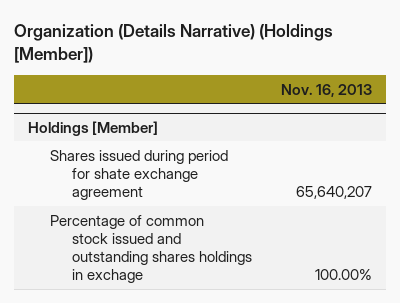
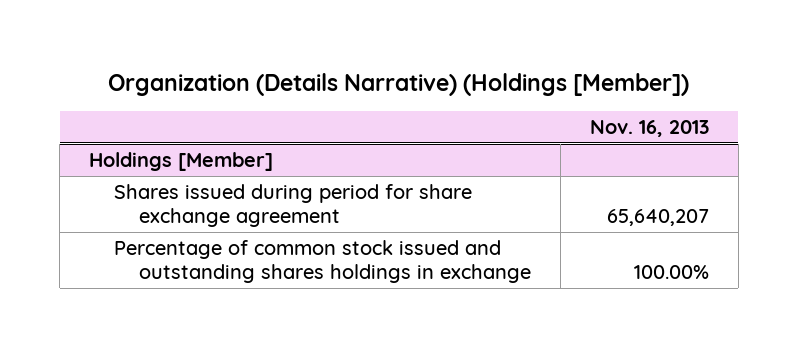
[50,149,229,201] Shares issued during period for shate exchange agreement -> [114,183,473,228] Shares issued during period for share exchange agreement
[50,214,253,284] Percentage of common stock issued and outstanding shares holdings in exchage -> [114,239,532,284] Percentage of common stock issued and outstanding shares holdings in exchange

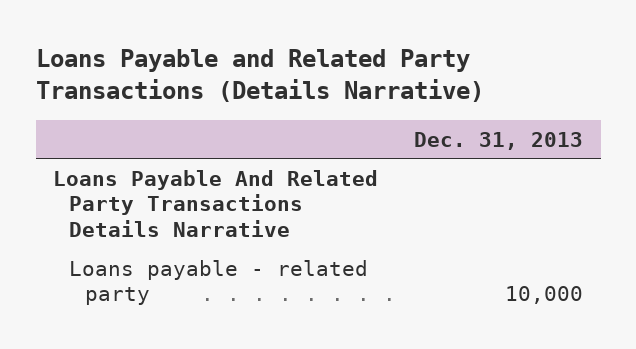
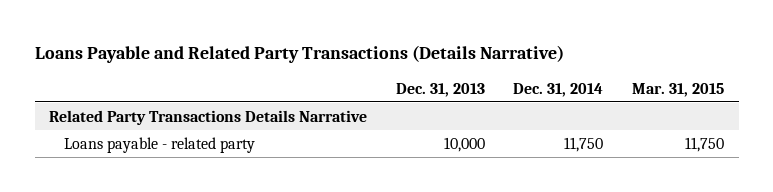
none -> [513,82,604,97] Dec. 31, 2014
none -> [632,82,725,97] Mar. 31, 2015
[53,169,379,237] Loans Payable And Related Party Transactions Details Narrative -> [48,110,367,126] Related Party Transactions Details Narrative

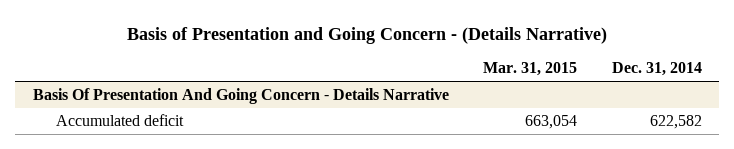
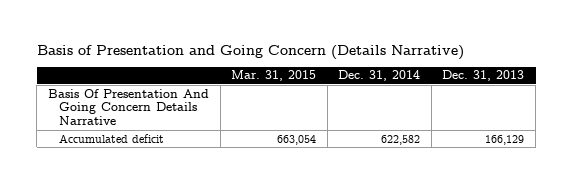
[127,26,608,44] Basis of Presentation and Going Concern - (Details Narrative) -> [36,45,464,61] Basis of Presentation and Going Concern (Details Narrative)
none -> [442,70,525,82] Dec. 31, 2013
[32,87,449,104] Basis Of Presentation And Going Concern - Details Narrative -> [48,88,210,126] Basis Of Presentation And Going Concern Details Narrative

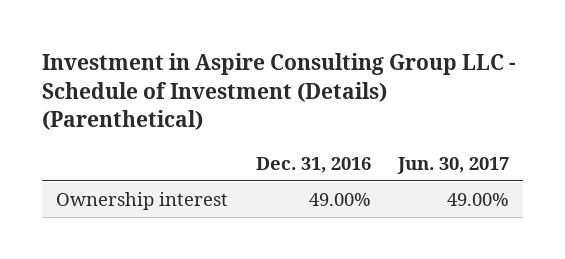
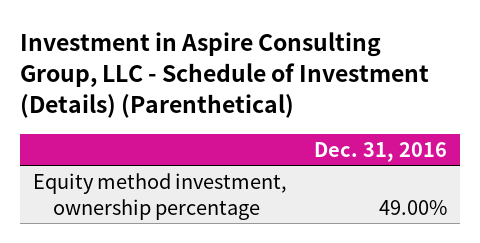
[41,53,516,131] Investment in Aspire Consulting Group LLC - Schedule of Investment (Details) (Parenthetical) -> [19,32,429,119] Investment in Aspire Consulting Group, LLC - Schedule of Investment (Details) (Parenthetical)
[397,156,510,174] Jun. 30, 2017 -> none
[55,192,228,211] Ownership interest -> [33,173,288,220] Equity method investment, ownership percentage

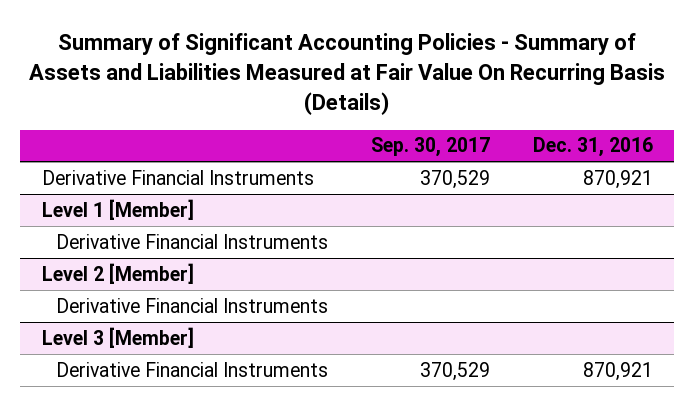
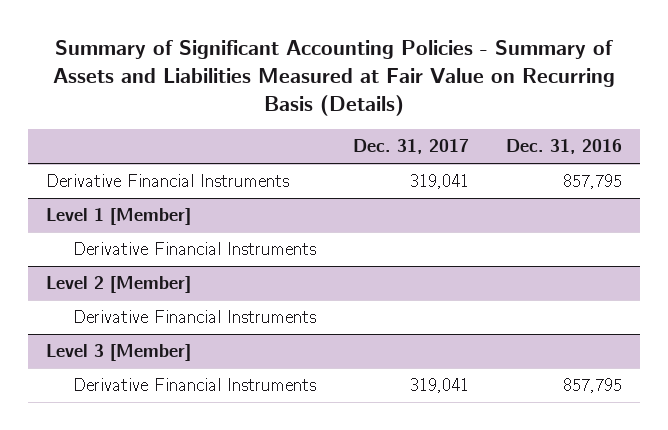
[29,33,666,116] Summary of Significant Accounting Policies - Summary of Assets and Liabilities Measured at Fair Value On Recurring Basis (Details) -> [52,40,615,116] Summary of Significant Accounting Policies - Summary of Assets and Liabilities Measured at Fair Value on Recurring Basis (Details)
[371,137,491,158] Sep. 30, 2017 -> none
none -> [353,139,470,155] Dec. 31, 2017
[582,169,653,189] 870,921 -> [562,174,622,190] 857,795
[582,361,653,381] 870,921 -> [562,378,622,394] 857,795

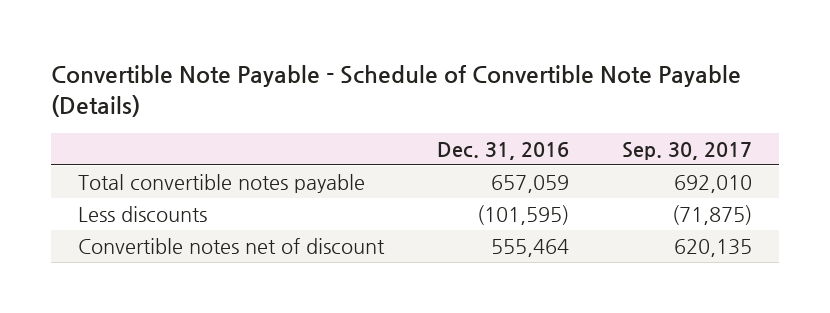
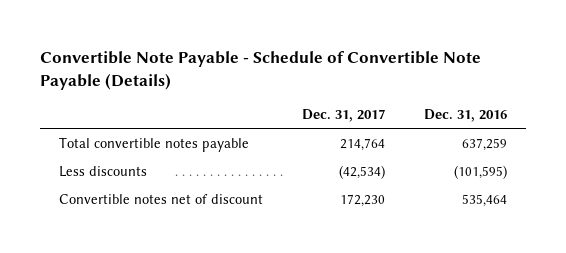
[622,141,753,160] Sep. 30, 2017 -> none
none -> [302,109,386,123] Dec. 31, 2017
[491,175,570,194] 657,059 -> [461,137,507,151] 637,259
[491,239,570,258] 555,464 -> [461,193,507,207] 535,464

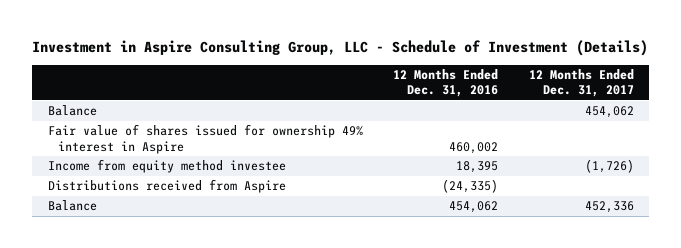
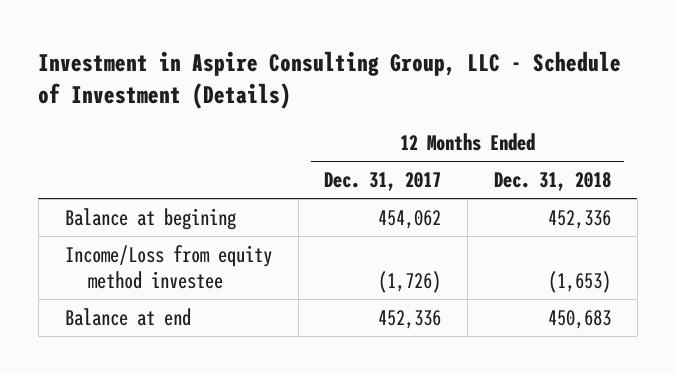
[393,68,499,98] 12 Months Ended Dec. 31, 2016 -> none
none -> [494,172,612,192] Dec. 31, 2018
[47,124,363,154] Fair value of shares issued for ownership 49% interest in Aspire -> none
[47,179,286,194] Distributions received from Aspire -> none
[47,105,97,117] Balance -> [64,207,236,230] Balance at begining
[47,159,286,174] Income from equity method investee -> [64,244,272,289] Income/Loss from equity method investee
[47,200,97,212] Balance -> [64,307,191,326] Balance at end

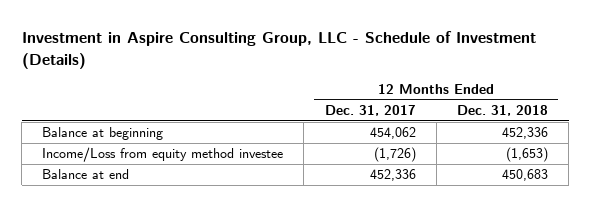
[64,207,236,230] Balance at begining -> [42,127,164,141] Balance at beginning

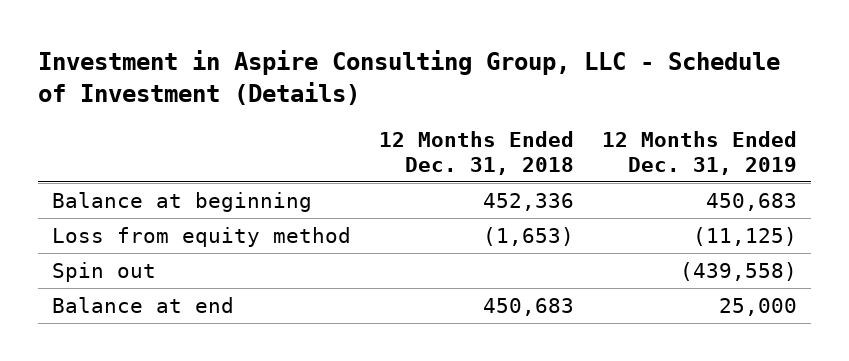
[324,104,416,116] Dec. 31, 2017 -> none
none -> [602,131,798,175] 12 Months Ended Dec. 31, 2019
[42,147,284,163] Income/Loss from equity method investee -> [52,227,352,248] Loss from equity method
none -> [52,262,157,283] Spin out

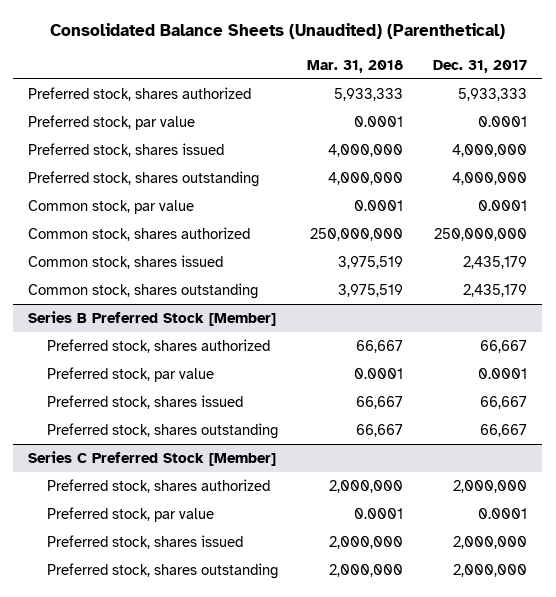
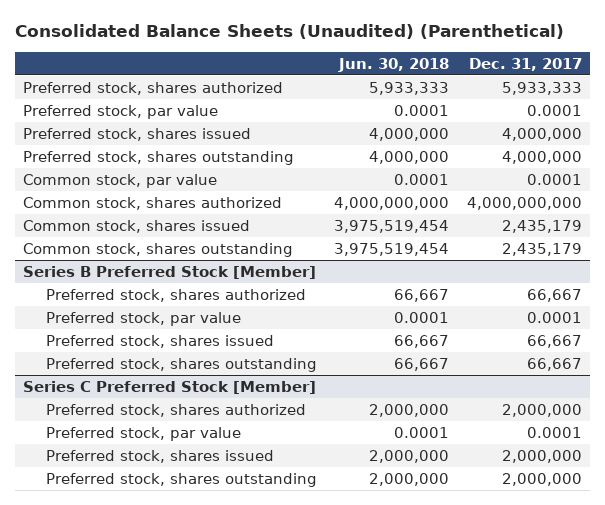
[307,59,404,73] Mar. 31, 2018 -> none
none -> [338,57,450,72] Jun. 30, 2018
[434,227,528,241] 250,000,000 -> [466,196,582,210] 4,000,000,000

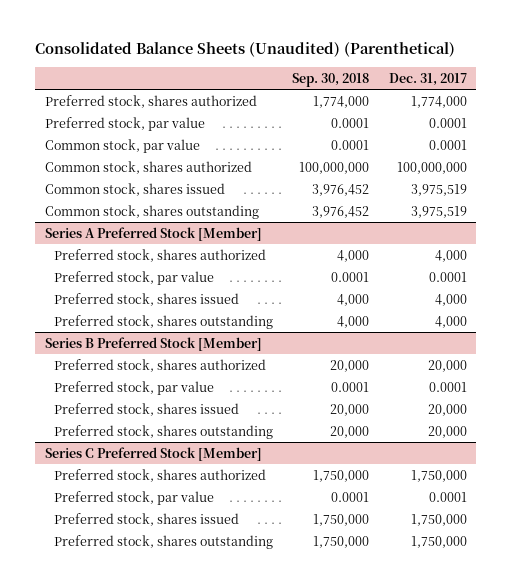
[338,57,450,72] Jun. 30, 2018 -> none
none -> [292,72,370,87] Sep. 30, 2018
[501,81,582,95] 5,933,333 -> [410,95,467,108] 1,774,000
[23,127,252,141] Preferred stock, shares issued -> none
[23,150,295,165] Preferred stock, shares outstanding -> none
[466,196,582,210] 4,000,000,000 -> [396,161,467,174] 100,000,000
[501,219,582,233] 2,435,179 -> [410,183,467,196] 3,975,519
[501,242,582,256] 2,435,179 -> [410,205,467,218] 3,975,519
none -> [44,226,262,241] Series A Preferred Stock [Member]
none -> [53,248,266,262] Preferred stock, shares authorized
none -> [53,270,214,285] Preferred stock, par value
none -> [53,292,239,306] Preferred stock, shares issued
none -> [53,314,273,329] Preferred stock, shares outstanding
[526,288,582,302] 66,667 -> [427,359,467,372] 20,000
[526,334,582,348] 66,667 -> [427,403,467,416] 20,000
[526,357,582,371] 66,667 -> [427,425,467,438] 20,000
[501,403,582,417] 2,000,000 -> [410,469,467,482] 1,750,000
[501,449,582,463] 2,000,000 -> [410,513,467,526] 1,750,000
[501,472,582,486] 2,000,000 -> [410,535,467,548] 1,750,000

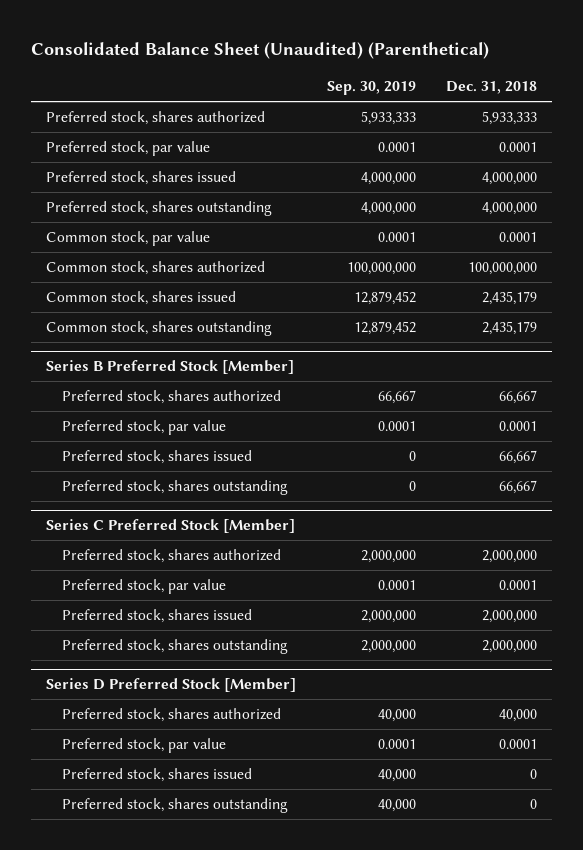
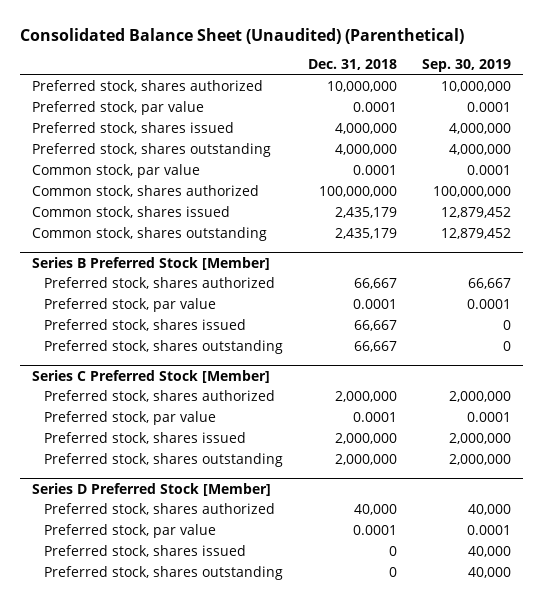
[360,111,416,126] 5,933,333 -> [440,81,511,93] 10,000,000
[482,111,538,126] 5,933,333 -> [327,81,398,93] 10,000,000

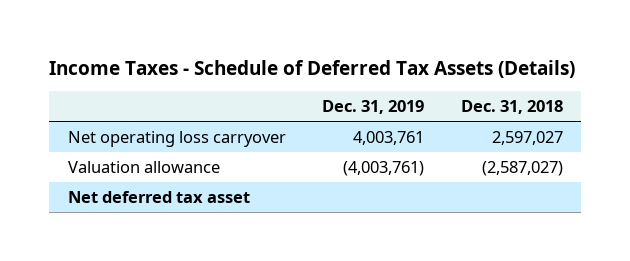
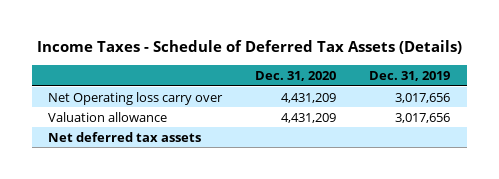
[460,100,563,115] Dec. 31, 2018 -> none
none -> [255,71,337,82] Dec. 31, 2020
[67,130,286,147] Net operating loss carryover -> [48,91,224,105] Net Operating loss carry over
[353,130,425,145] 4,003,761 -> [395,92,451,103] 3,017,656
[343,160,425,176] (4,003,761) -> [395,112,451,123] 3,017,656
[67,190,250,203] Net deferred tax asset -> [48,131,202,142] Net deferred tax assets

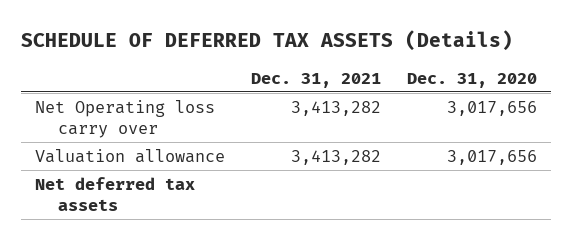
[37,40,463,55] Income Taxes - Schedule of Deferred Tax Assets (Details) -> [21,30,514,52] SCHEDULE OF DEFERRED TAX ASSETS (Details)
[369,71,451,82] Dec. 31, 2019 -> none
none -> [251,72,382,88] Dec. 31, 2021
[281,92,337,103] 4,431,209 -> [447,100,538,116] 3,017,656
[281,112,337,123] 4,431,209 -> [447,149,538,165] 3,017,656

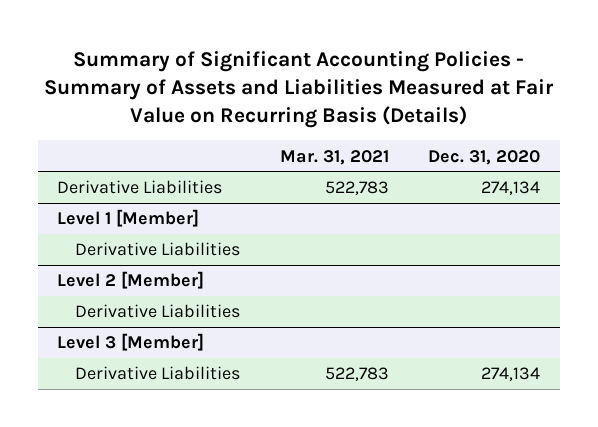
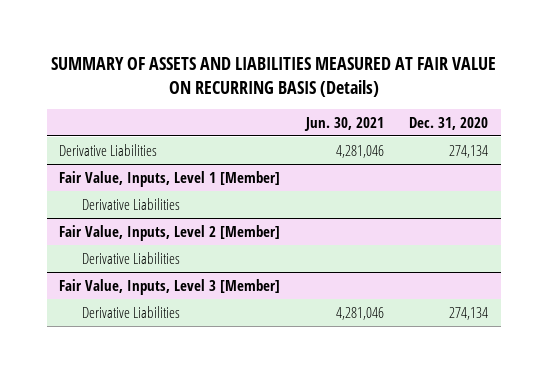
[43,50,554,129] Summary of Significant Accounting Policies - Summary of Assets and Liabilities Measured at Fair Value on Recurring Basis (Details) -> [50,57,496,97] SUMMARY OF ASSETS AND LIABILITIES MEASURED AT FAIR VALUE ON RECURRING BASIS (Details)
[279,149,389,165] Mar. 31, 2021 -> none
none -> [303,116,384,131] Jun. 30, 2021
[57,209,200,228] Level 1 [Member] -> [59,170,281,187] Fair Value, Inputs, Level 1 [Member]
[57,271,205,290] Level 2 [Member] -> [59,224,281,241] Fair Value, Inputs, Level 2 [Member]
[57,333,205,352] Level 3 [Member] -> [59,278,281,295] Fair Value, Inputs, Level 3 [Member]

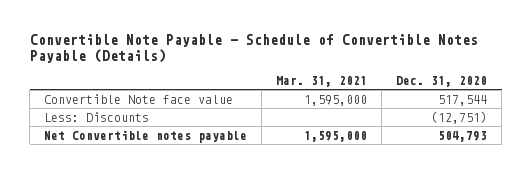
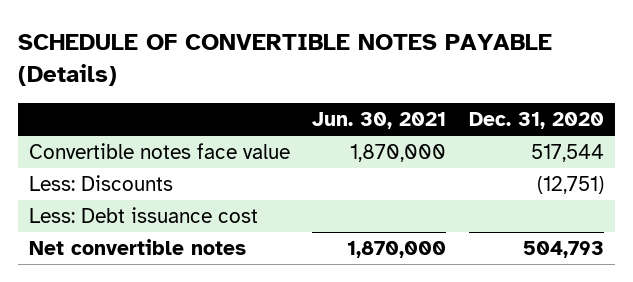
[29,34,478,63] Convertible Note Payable - Schedule of Convertible Notes Payable (Details) -> [17,33,552,87] SCHEDULE OF CONVERTIBLE NOTES PAYABLE (Details)
[276,75,368,87] Mar. 31, 2021 -> none
none -> [312,112,447,130] Jun. 30, 2021
[44,93,234,104] Convertible Note face value -> [28,143,290,160] Convertible notes face value
none -> [28,207,258,224] Less: Debt issuance cost
[44,129,248,143] Net Convertible notes payable -> [28,239,246,256] Net convertible notes

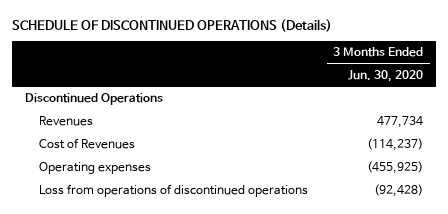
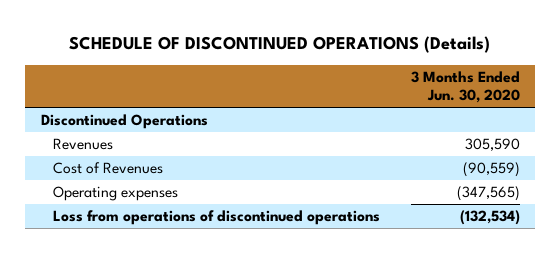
[377,116,424,129] 477,734 -> [464,138,520,152] 305,590
[367,138,424,152] (114,237) -> [462,162,520,178] (90,559)
[367,161,424,175] (455,925) -> [456,186,520,202] (347,565)
[374,184,424,198] (92,428) -> [459,210,520,226] (132,534)

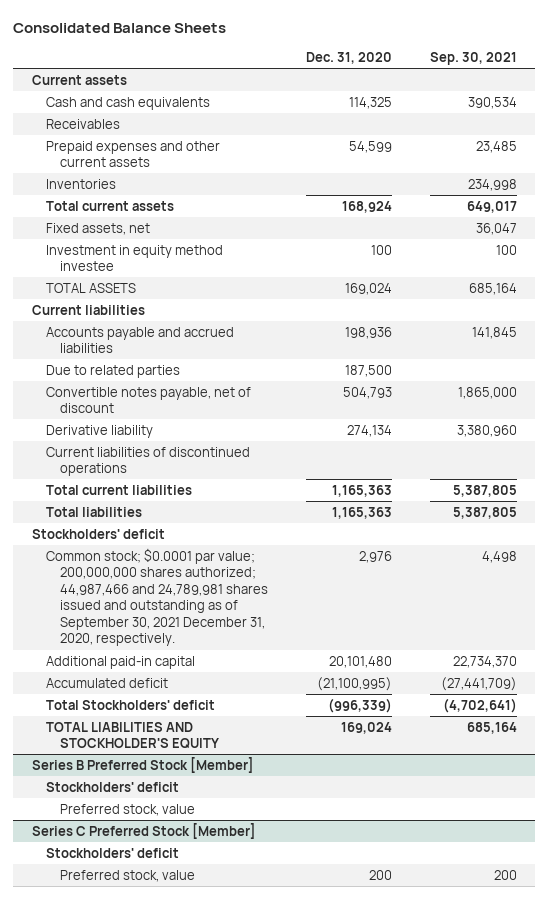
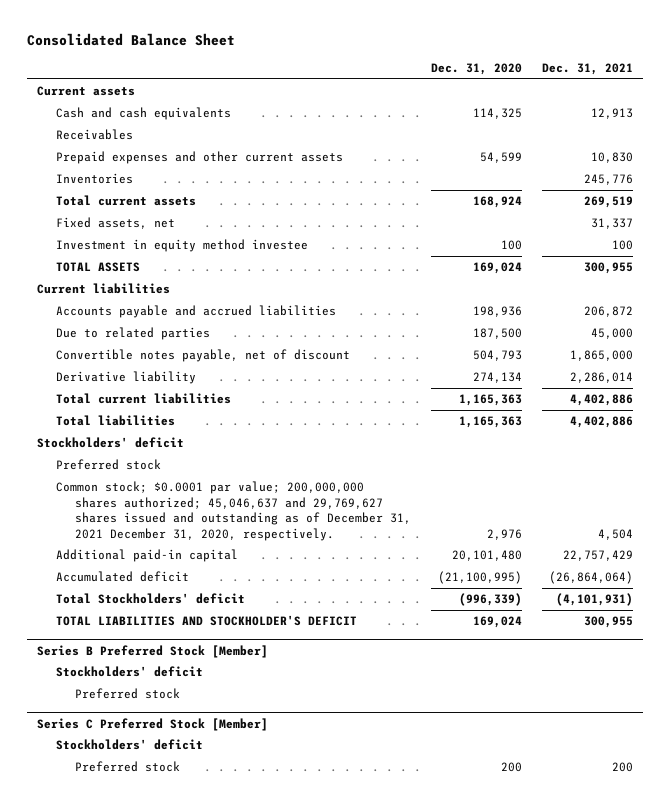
[12,23,226,34] Consolidated Balance Sheets -> [26,33,235,47] Consolidated Balance Sheet
[429,51,517,65] Sep. 30, 2021 -> none
none -> [542,63,634,76] Dec. 31, 2021
[46,446,251,477] Current liabilities of discontinued operations -> none
none -> [55,458,161,470] Preferred stock
[46,547,269,647] Common stock; $0.0001 par value; 200,000,000 shares authorized; 44,987,466 and 24,789,981 shares issued and outstanding as of September 30, 2021 December 31, 2020, respectively. -> [55,480,411,541] Common stock; $0.0001 par value; 200,000,000 shares authorized; 45,046,637 and 29,769,627 shares issued and outstanding as of December 31, 2021 December 31, 2020, respectively.
[46,721,220,750] TOTAL LIABILITIES AND STOCKHOLDER'S EQUITY -> [55,614,357,626] TOTAL LIABILITIES AND STOCKHOLDER'S DEFICIT
[60,803,196,816] Preferred stock, value -> [74,687,180,699] Preferred stock
[60,869,196,882] Preferred stock, value -> [74,760,180,772] Preferred stock

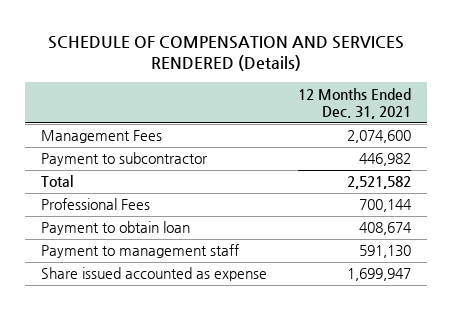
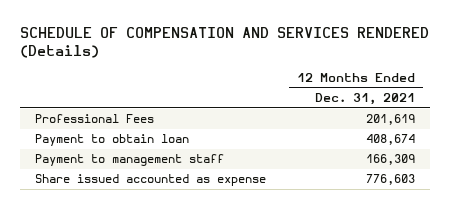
[40,130,162,144] Management Fees -> none
[40,152,208,167] Payment to subcontractor -> none
[40,175,73,188] Total -> none
[358,199,412,213] 700,144 -> [365,114,415,126] 201,619
[358,245,411,259] 591,130 -> [365,154,415,166] 166,309
[346,268,411,282] 1,699,947 -> [365,174,415,186] 776,603

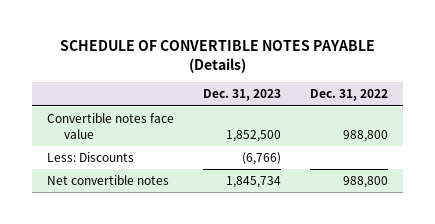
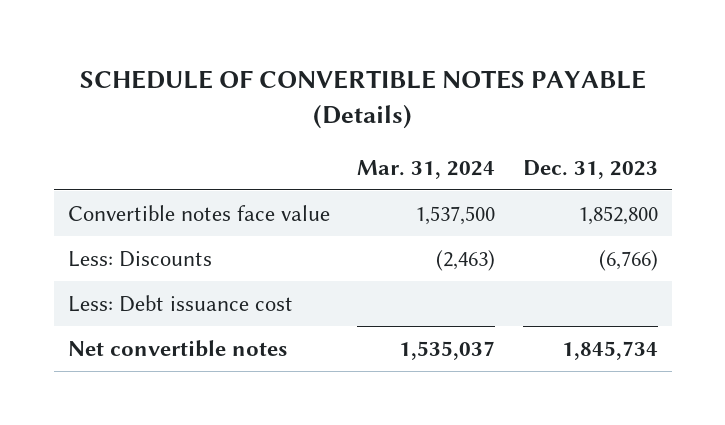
[310,89,389,102] Dec. 31, 2022 -> none
none -> [357,159,496,179] Mar. 31, 2024
[226,129,282,142] 1,852,500 -> [577,205,658,225] 1,852,800
none -> [67,294,293,312] Less: Debt issuance cost

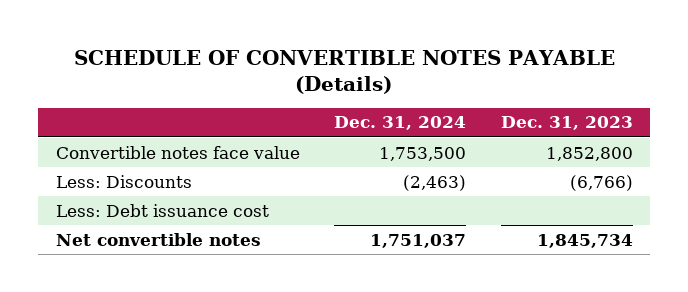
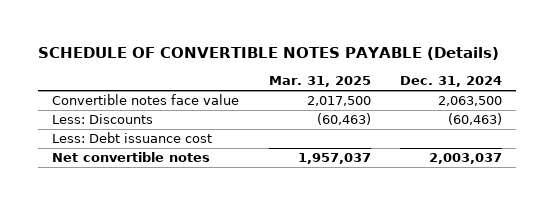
[500,116,633,131] Dec. 31, 2023 -> none
none -> [268,76,371,88] Mar. 31, 2025
[379,146,467,161] 1,753,500 -> [437,96,502,107] 2,063,500
[403,174,467,191] (2,463) -> [447,113,502,126] (60,463)
[370,233,467,248] 1,751,037 -> [428,153,502,165] 2,003,037

